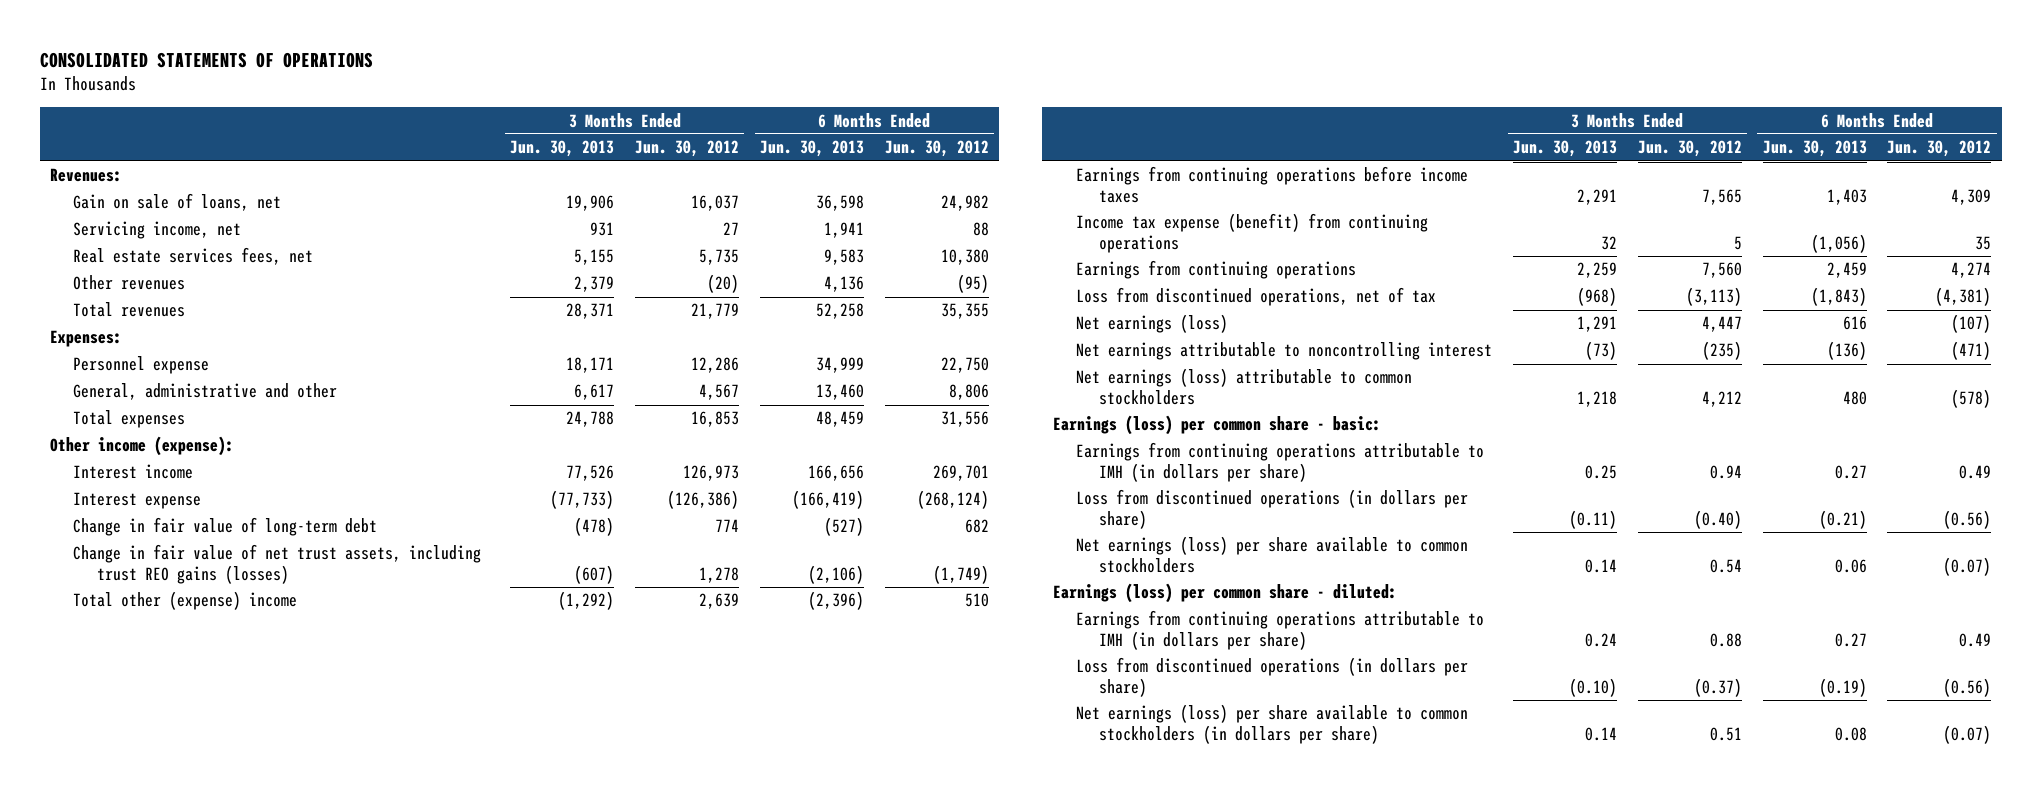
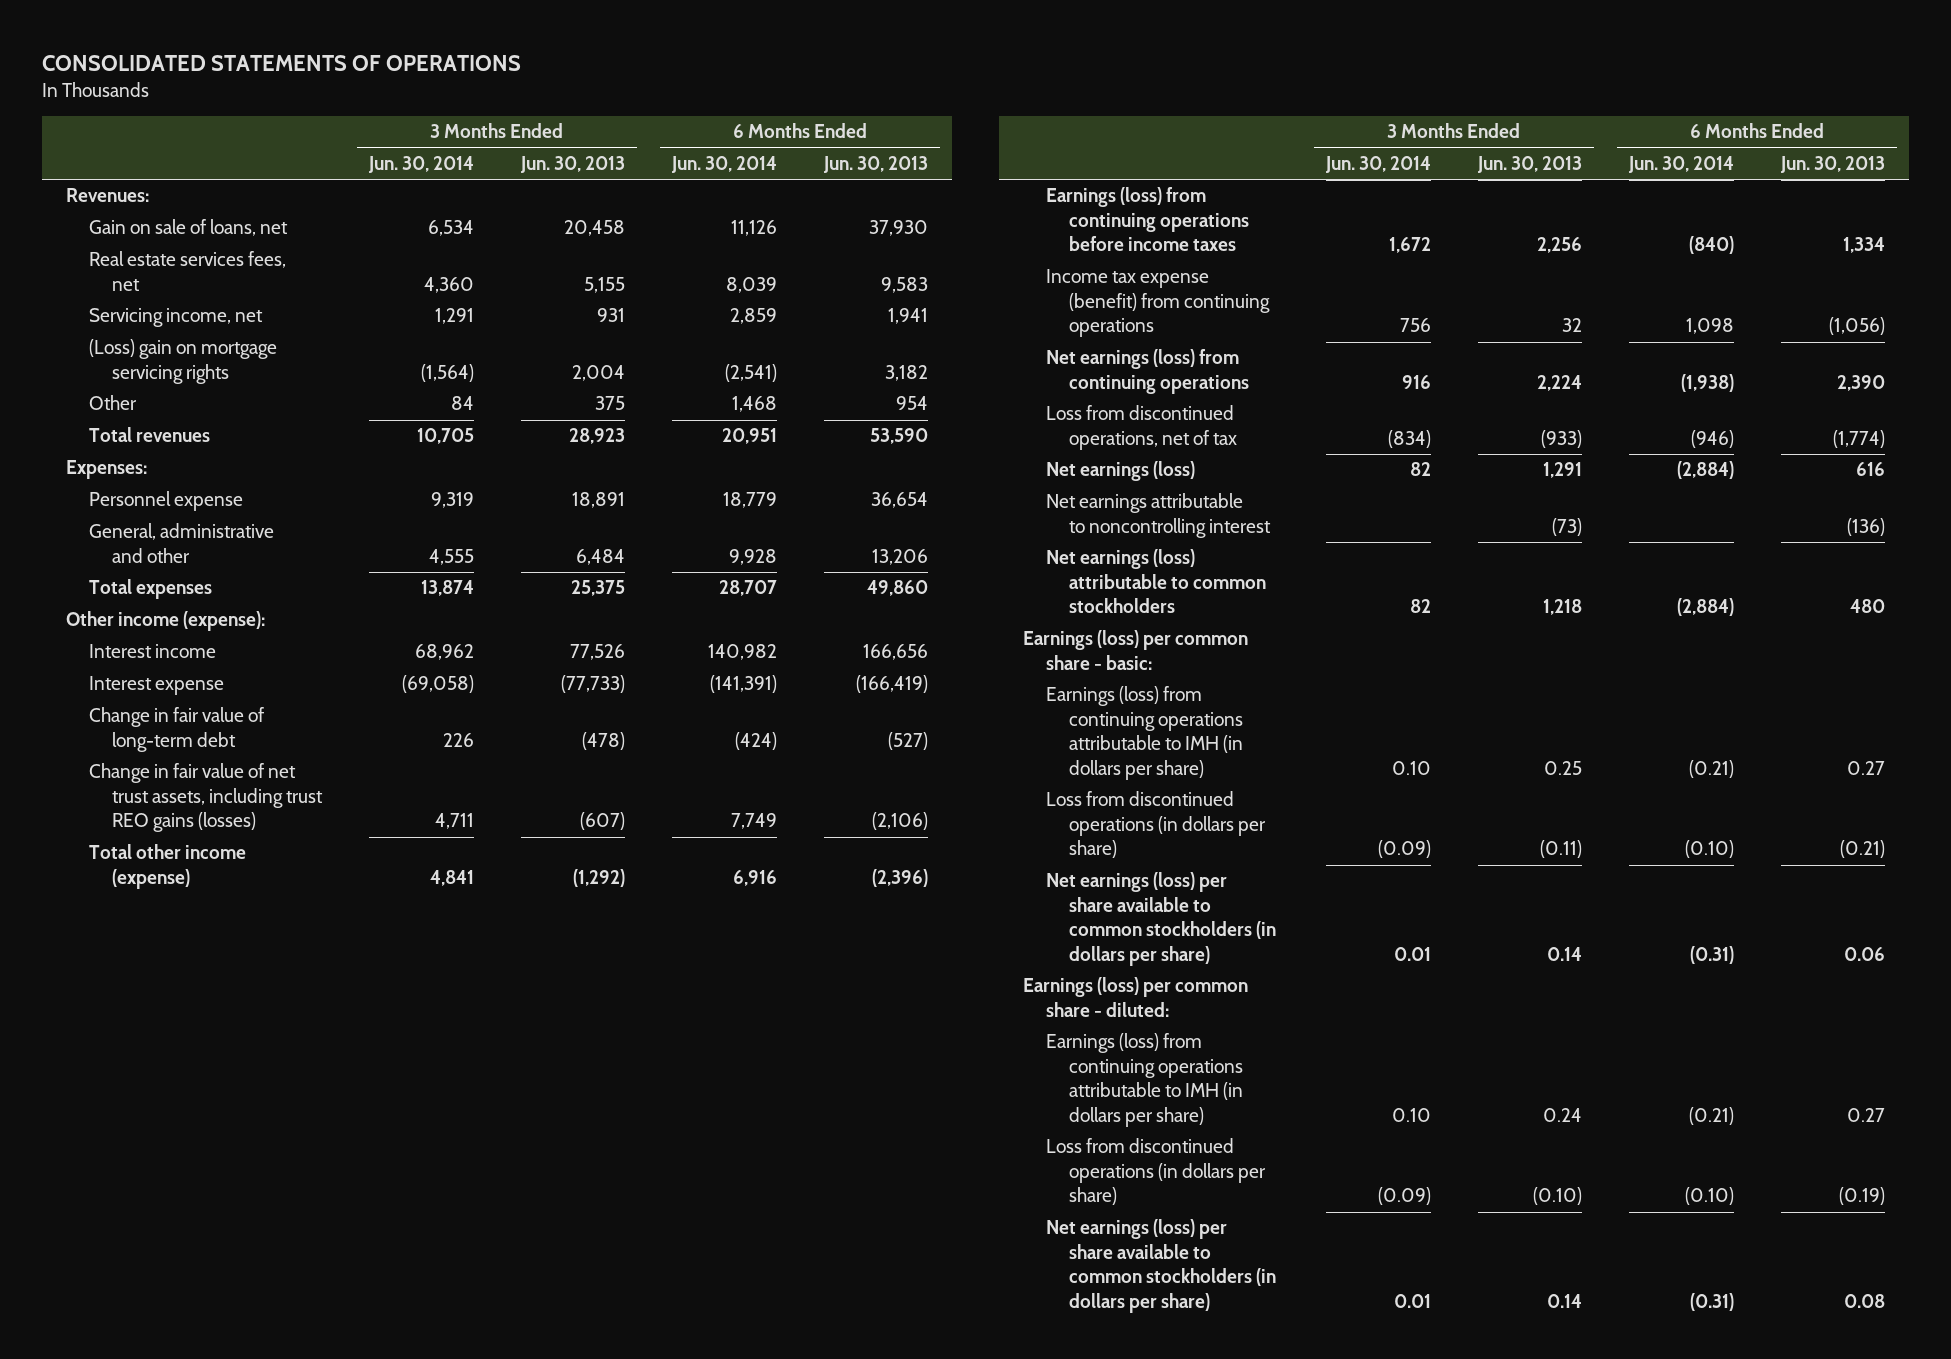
[635,140,740,158] Jun. 30, 2012 -> none
[884,140,989,158] Jun. 30, 2012 -> none
none -> [367,156,474,174] Jun. 30, 2014
none -> [671,156,778,174] Jun. 30, 2014
[566,195,615,212] 19,906 -> [564,220,626,237] 20,458
[815,195,864,212] 36,598 -> [869,220,929,237] 37,930
[73,221,242,240] Servicing income, net -> [88,308,263,328] Servicing income, net
none -> [88,339,277,384] (Loss) gain on mortgage servicing rights
[73,275,186,291] Other revenues -> [88,395,137,411] Other
[574,276,615,293] 2,379 -> [595,396,626,411] 375
[823,276,864,293] 4,136 -> [896,396,929,411] 954
[566,303,615,320] 28,371 -> [569,428,626,445] 28,923
[815,303,864,320] 52,258 -> [870,428,929,445] 53,590
[566,357,615,374] 18,171 -> [572,492,626,509] 18,891
[815,357,864,374] 34,999 -> [871,492,929,509] 36,654
[574,384,615,401] 6,617 -> [576,548,626,565] 6,484
[815,384,864,401] 13,460 -> [872,548,929,565] 13,206
[566,411,615,428] 24,788 -> [571,580,626,597] 25,375
[815,411,864,428] 48,459 -> [867,580,929,597] 49,860
[73,591,298,611] Total other (expense) income -> [88,844,246,889] Total other income (expense)
[1076,166,1469,203] Earnings from continuing operations before income taxes -> [1045,187,1249,252] Earnings (loss) from continuing operations before income taxes
[1576,188,1617,205] 2,291 -> [1537,237,1583,254] 2,256
[1826,188,1867,205] 1,403 -> [1843,237,1886,254] 1,334
[1076,260,1357,280] Earnings from continuing operations -> [1045,349,1249,394] Net earnings (loss) from continuing operations
[1576,262,1617,279] 2,259 -> [1537,374,1583,391] 2,224
[1826,262,1867,279] 2,459 -> [1837,374,1886,391] 2,390
[1576,287,1617,307] (968) -> [1541,429,1583,448] (933)
[1810,287,1867,307] (1,843) -> [1833,429,1886,448] (1,774)
[1076,442,1485,482] Earnings from continuing operations attributable to IMH (in dollars per share) -> [1045,686,1243,780] Earnings (loss) from continuing operations attributable to IMH (in dollars per share)
[1076,536,1469,573] Net earnings (loss) per share available to common stockholders -> [1045,872,1276,966] Net earnings (loss) per share available to common stockholders (in dollars per share)
[1076,610,1485,650] Earnings from continuing operations attributable to IMH (in dollars per share) -> [1045,1033,1243,1127] Earnings (loss) from continuing operations attributable to IMH (in dollars per share)

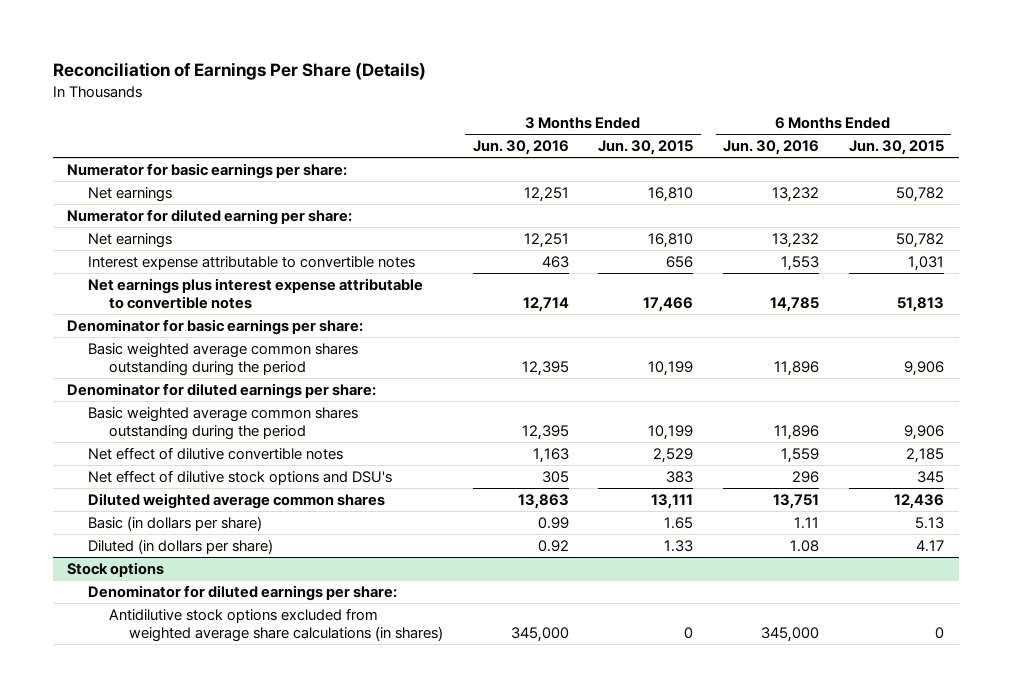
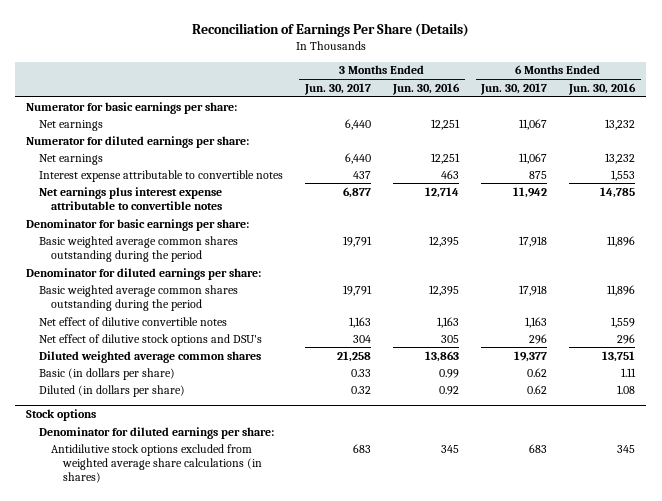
[598,140,694,156] Jun. 30, 2015 -> none
[848,140,944,156] Jun. 30, 2015 -> none
none -> [303,82,371,95] Jun. 30, 2017
none -> [480,82,548,95] Jun. 30, 2017
[67,208,353,225] Numerator for diluted earning per share: -> [26,135,250,148] Numerator for diluted earnings per share:
[510,627,569,643] 345,000 -> [440,444,459,453] 345
[761,627,820,643] 345,000 -> [617,444,636,453] 345

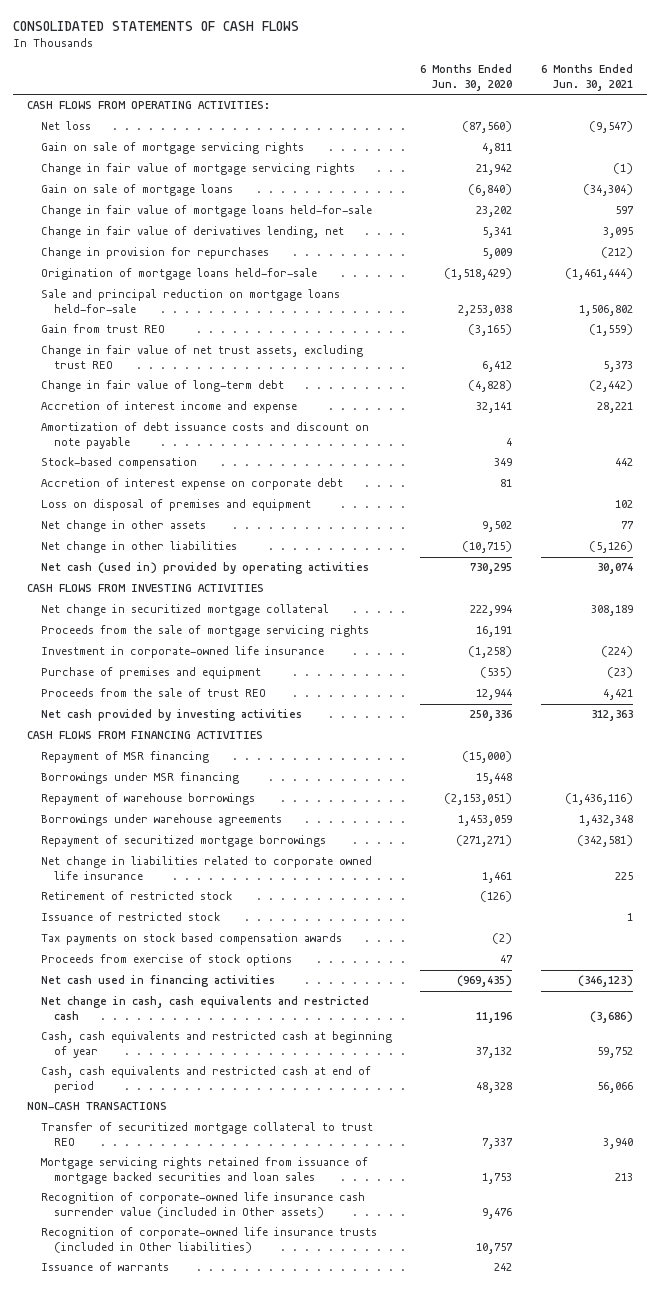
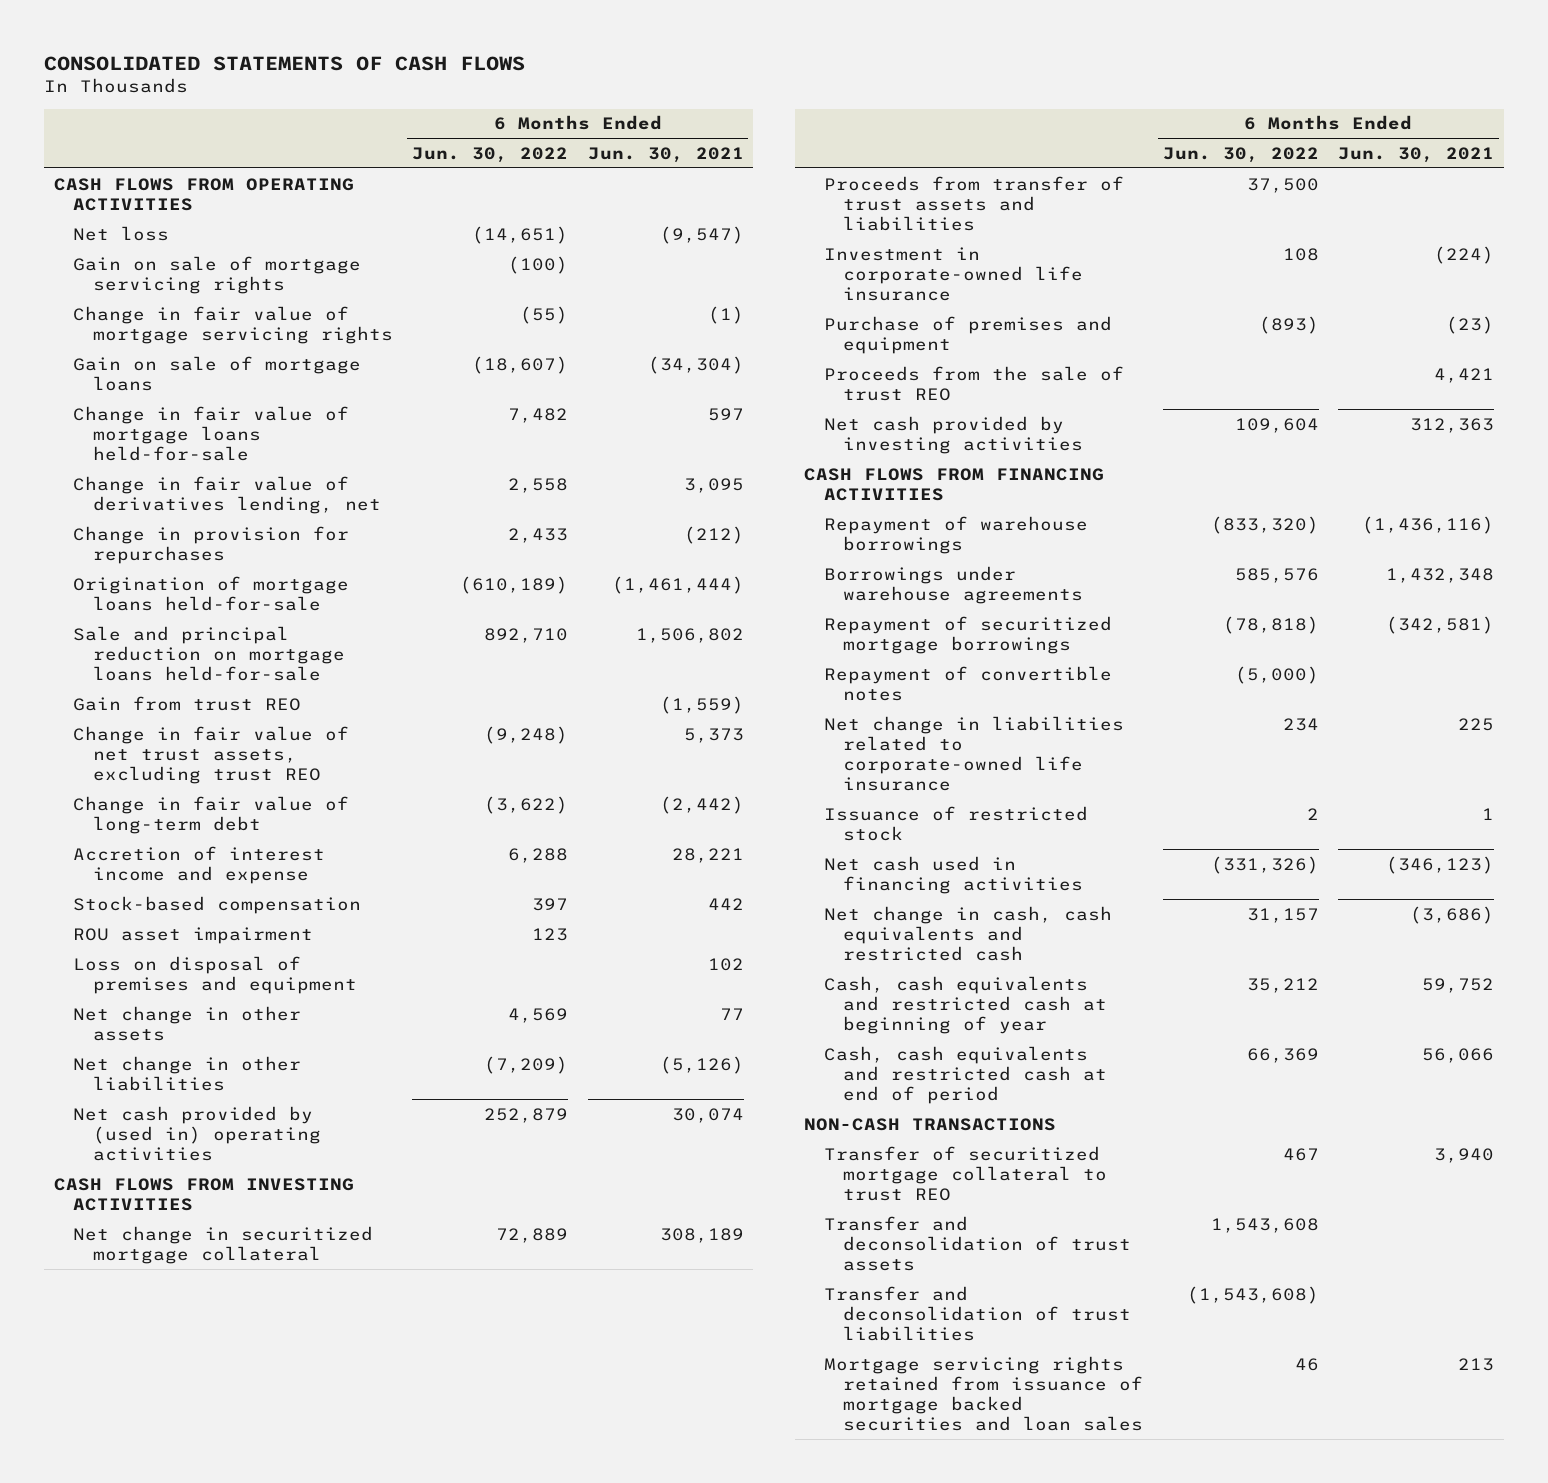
[420,63,513,91] 6 Months Ended Jun. 30, 2020 -> none
none -> [412,146,569,163] Jun. 30, 2022
[27,101,271,110] CASH FLOWS FROM OPERATING ACTIVITIES: -> [53,177,354,211] CASH FLOWS FROM OPERATING ACTIVITIES
[40,422,369,450] Amortization of debt issuance costs and discount on note payable -> none
[40,478,343,491] Accretion of interest expense on corporate debt -> none
none -> [73,926,314,944] ROU asset impairment
[40,562,369,575] Net cash (used in) provided by operating activities -> [73,1105,321,1161] Net cash provided by (used in) operating activities
[40,625,369,638] Proceeds from the sale of mortgage servicing rights -> none
none -> [823,175,1124,231] Proceeds from transfer of trust assets and liabilities
[40,751,209,764] Repayment of MSR financing -> none
[40,772,239,785] Borrowings under MSR financing -> none
[40,891,232,901] Retirement of restricted stock -> none
none -> [823,665,1112,701] Repayment of convertible notes
[40,856,372,881] Net change in liabilities related to corporate owned life insurance -> [823,715,1124,791] Net change in liabilities related to corporate-owned life insurance
[40,933,342,946] Tax payments on stock based compensation awards -> none
[40,954,292,967] Proceeds from exercise of stock options -> none
none -> [823,1215,1132,1271] Transfer and deconsolidation of trust assets
none -> [823,1285,1132,1341] Transfer and deconsolidation of trust liabilities
[40,1192,365,1219] Recognition of corporate-owned life insurance cash surrender value (included in Other assets) -> none
[40,1227,377,1254] Recognition of corporate-owned life insurance trusts (included in Other liabilities) -> none
[40,1262,169,1272] Issuance of warrants -> none

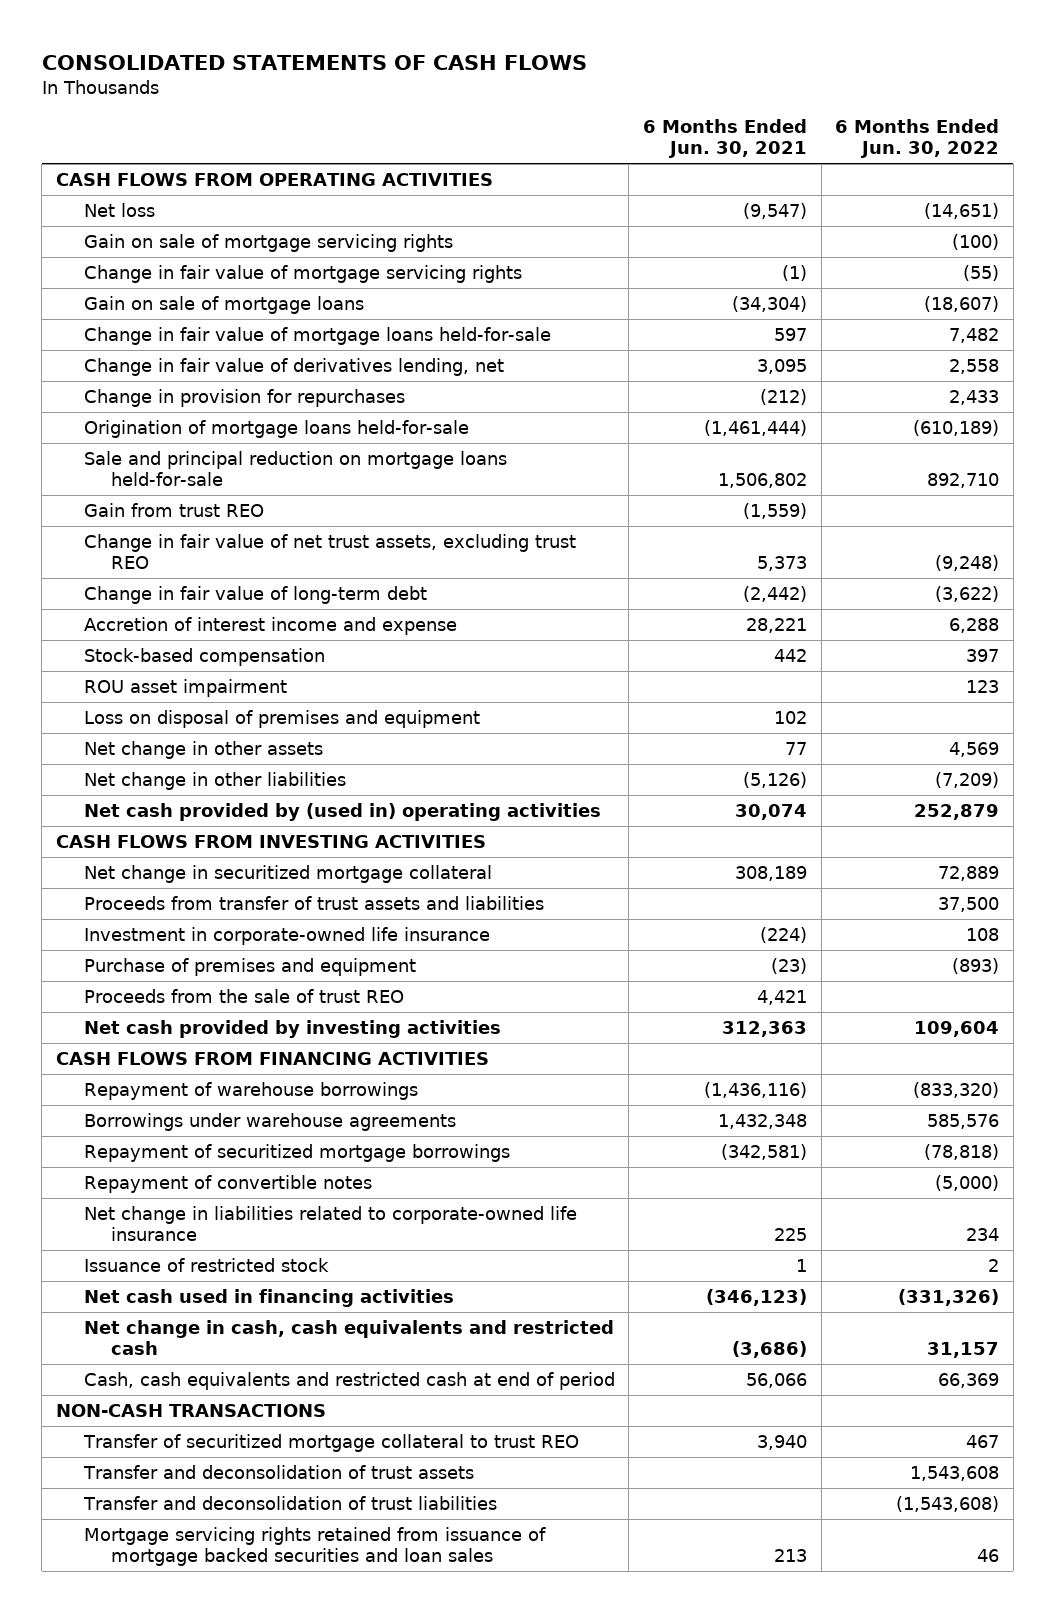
[823,975,1108,1034] Cash, cash equivalents and restricted cash at beginning of year -> none

